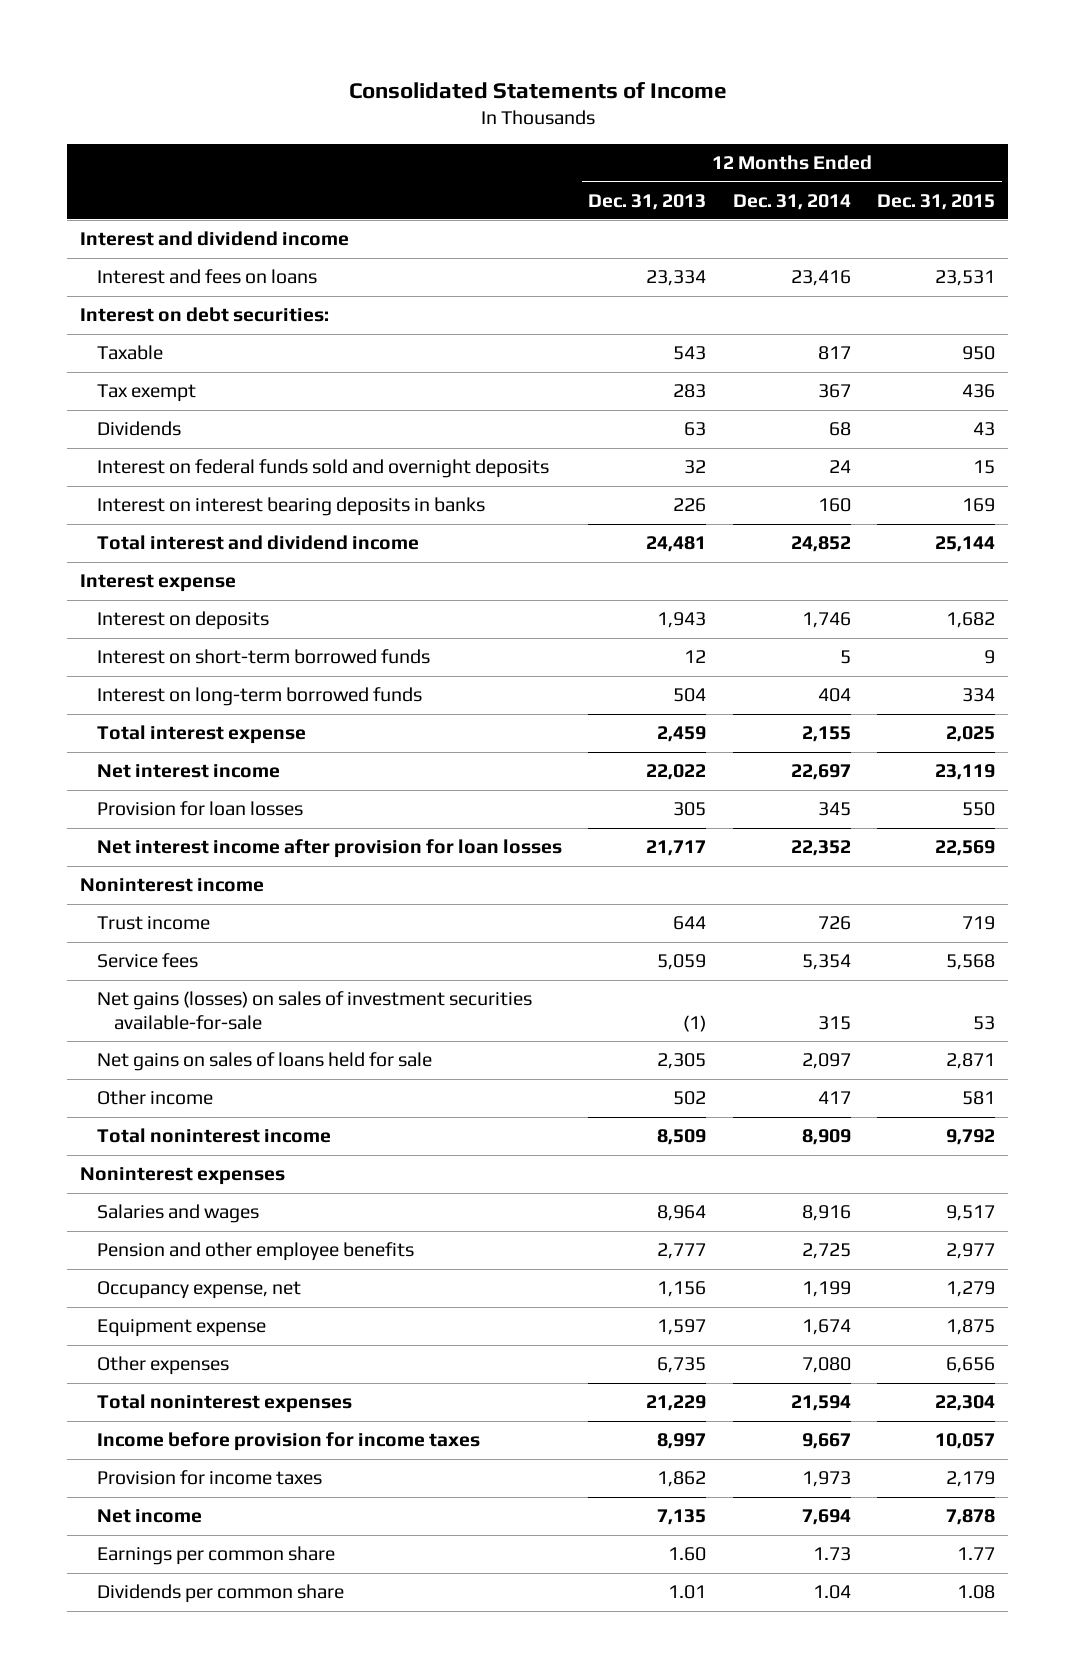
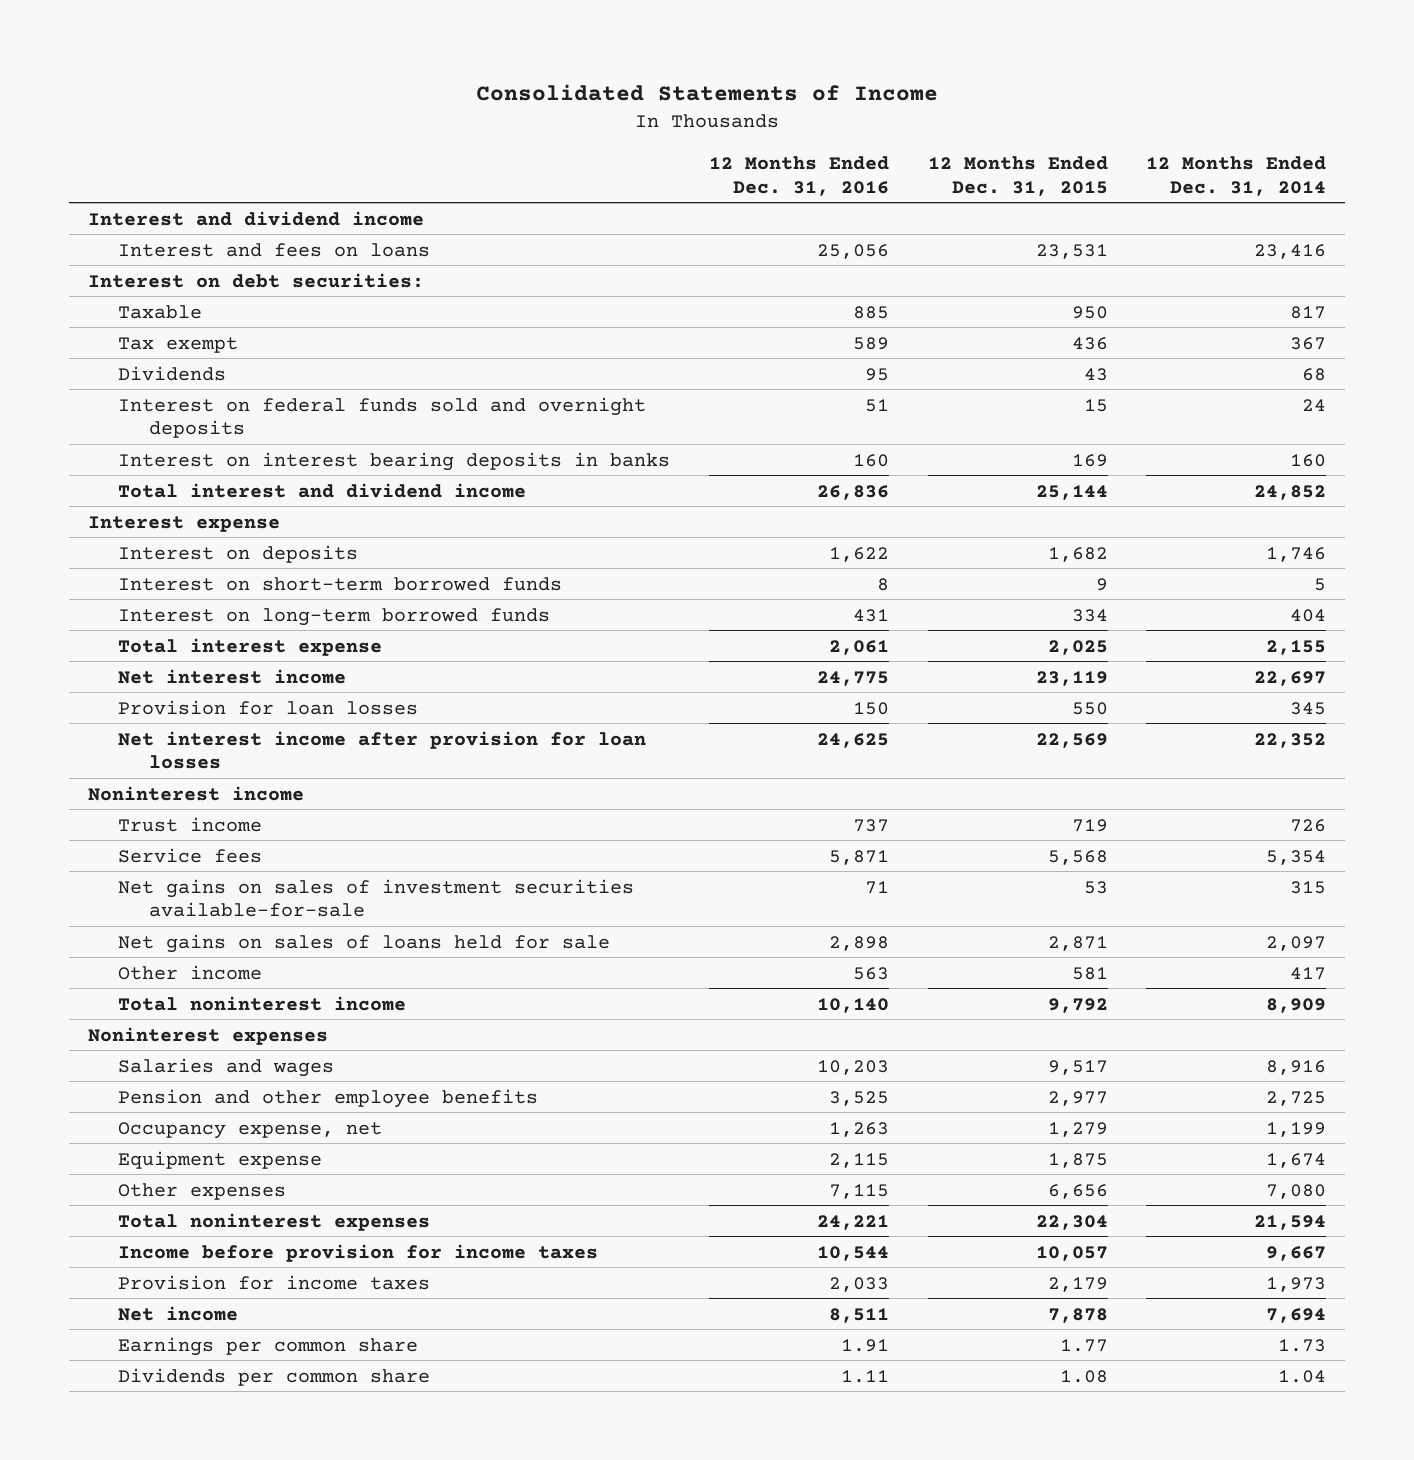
[588,193,707,210] Dec. 31, 2013 -> none
none -> [708,155,889,196] 12 Months Ended Dec. 31, 2016
[97,991,533,1030] Net gains (losses) on sales of investment securities available-for-sale -> [118,878,635,918] Net gains on sales of investment securities available-for-sale

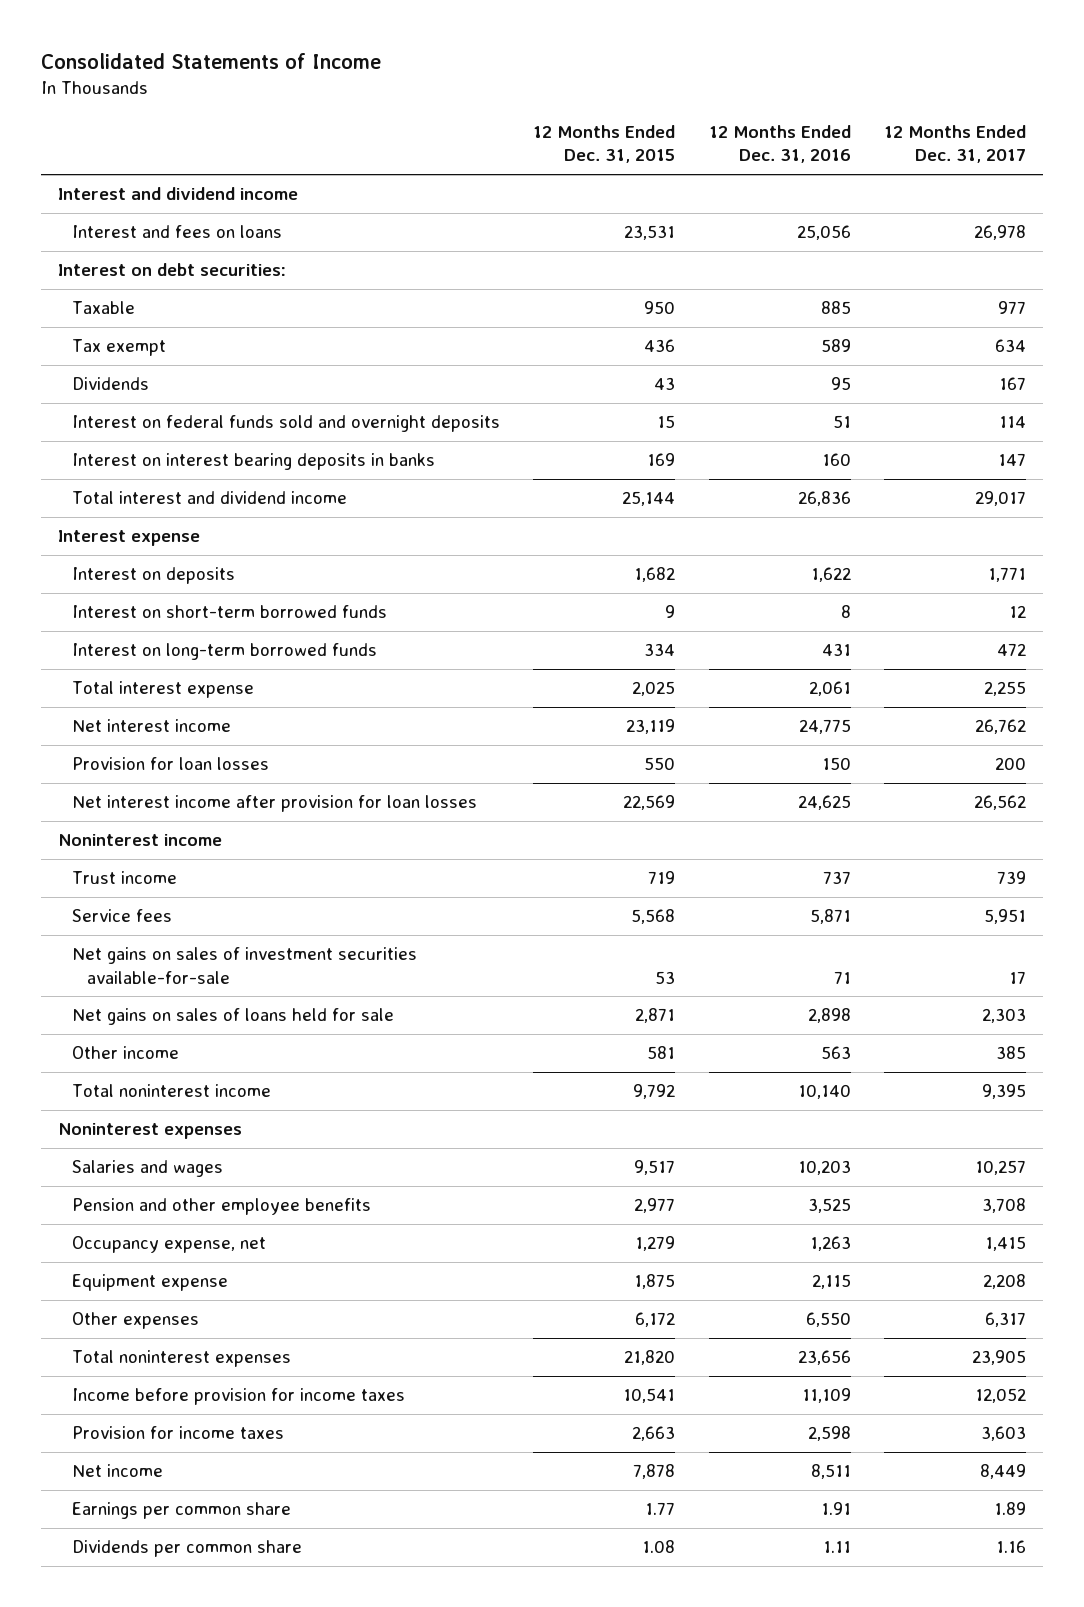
[1146,155,1327,196] 12 Months Ended Dec. 31, 2014 -> none
none -> [884,124,1027,164] 12 Months Ended Dec. 31, 2017
[828,1183,889,1199] 7,115 -> [805,1312,851,1328] 6,550
[1047,1183,1108,1199] 6,656 -> [635,1312,676,1328] 6,172
[816,1214,889,1230] 24,221 -> [797,1350,851,1366] 23,656
[1035,1214,1108,1230] 22,304 -> [624,1350,676,1366] 21,820
[816,1245,889,1261] 10,544 -> [801,1388,851,1404] 11,109
[1035,1245,1108,1261] 10,057 -> [623,1388,676,1404] 10,541
[828,1276,889,1292] 2,033 -> [807,1426,851,1442] 2,598
[1047,1276,1108,1292] 2,179 -> [632,1426,676,1442] 2,663

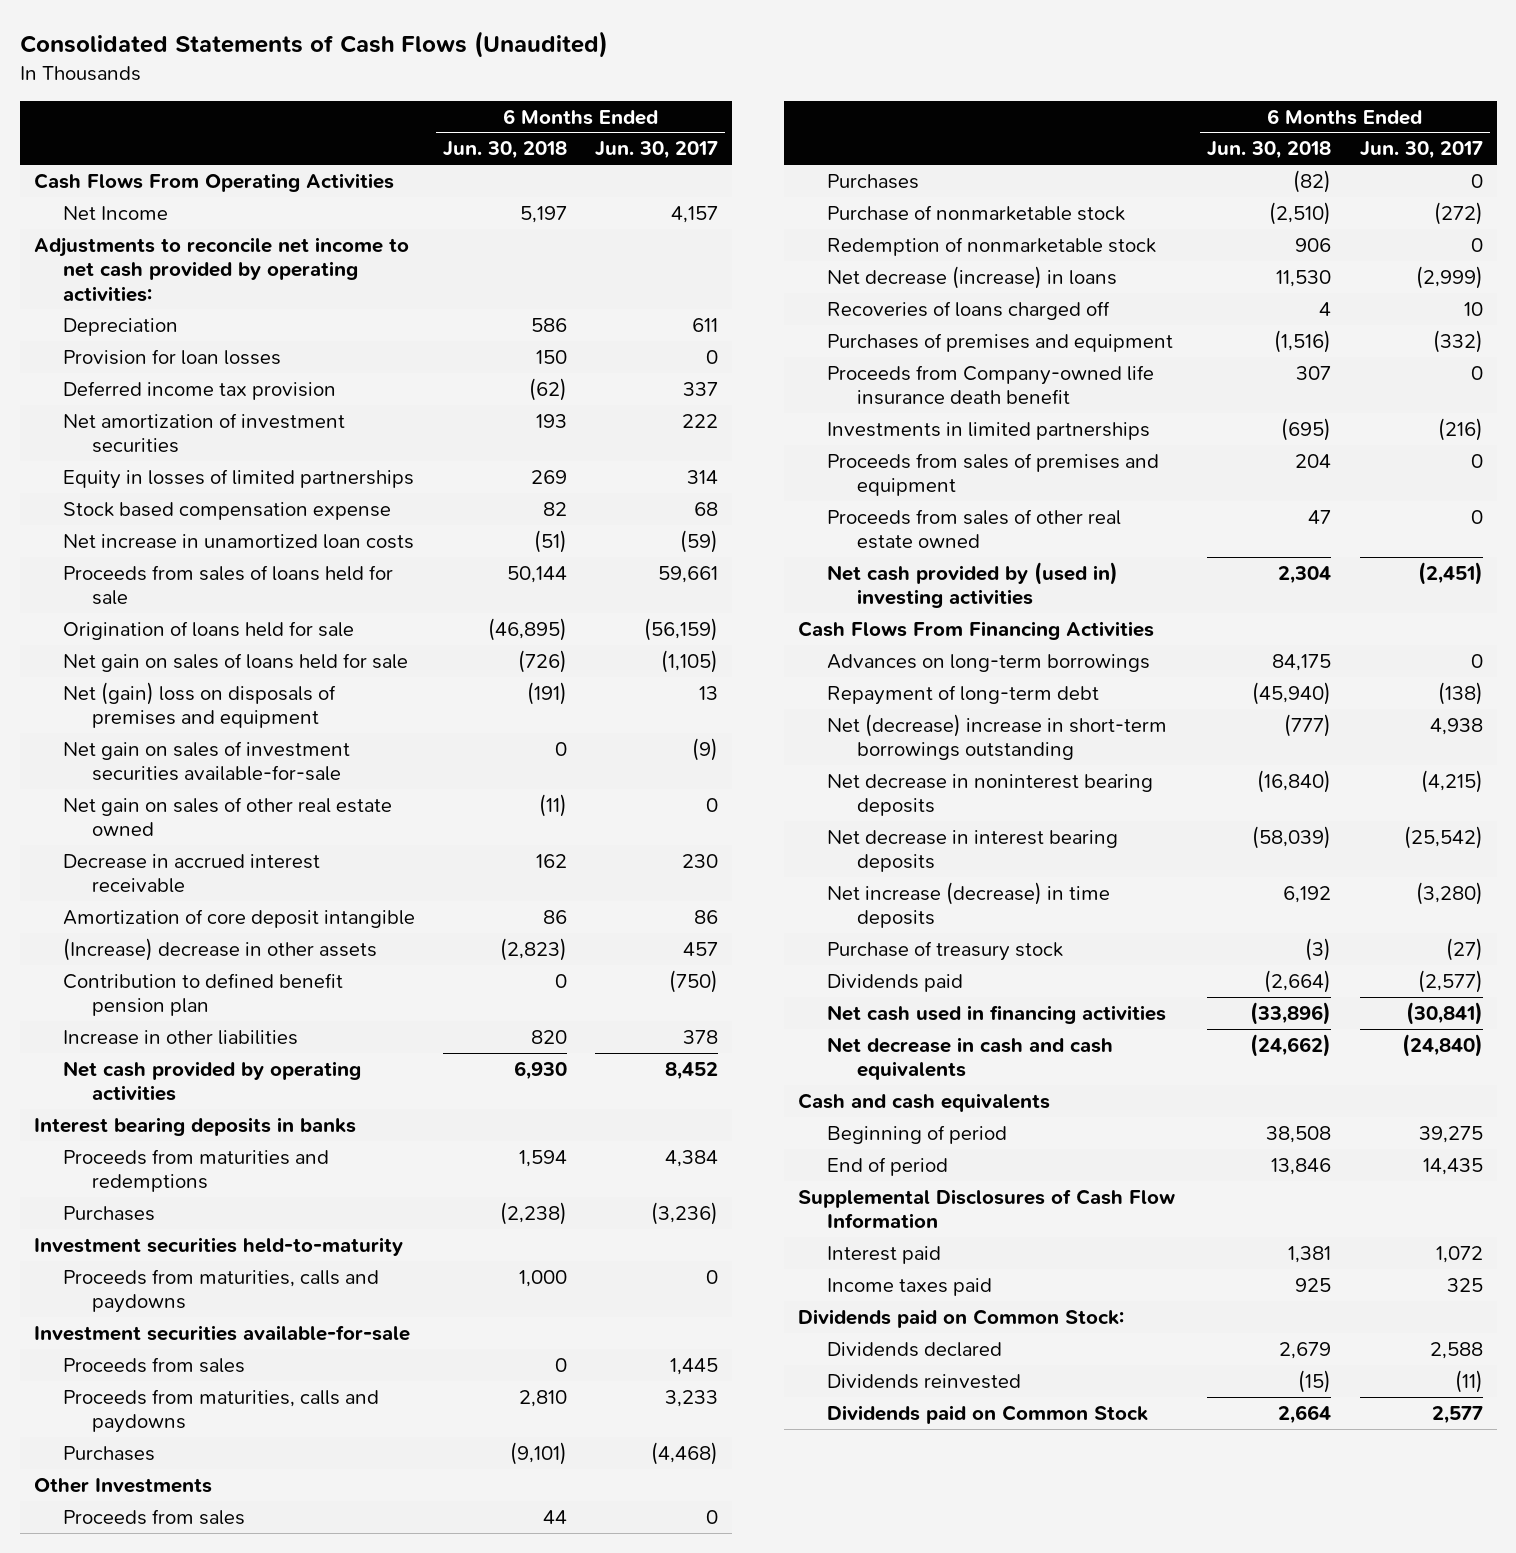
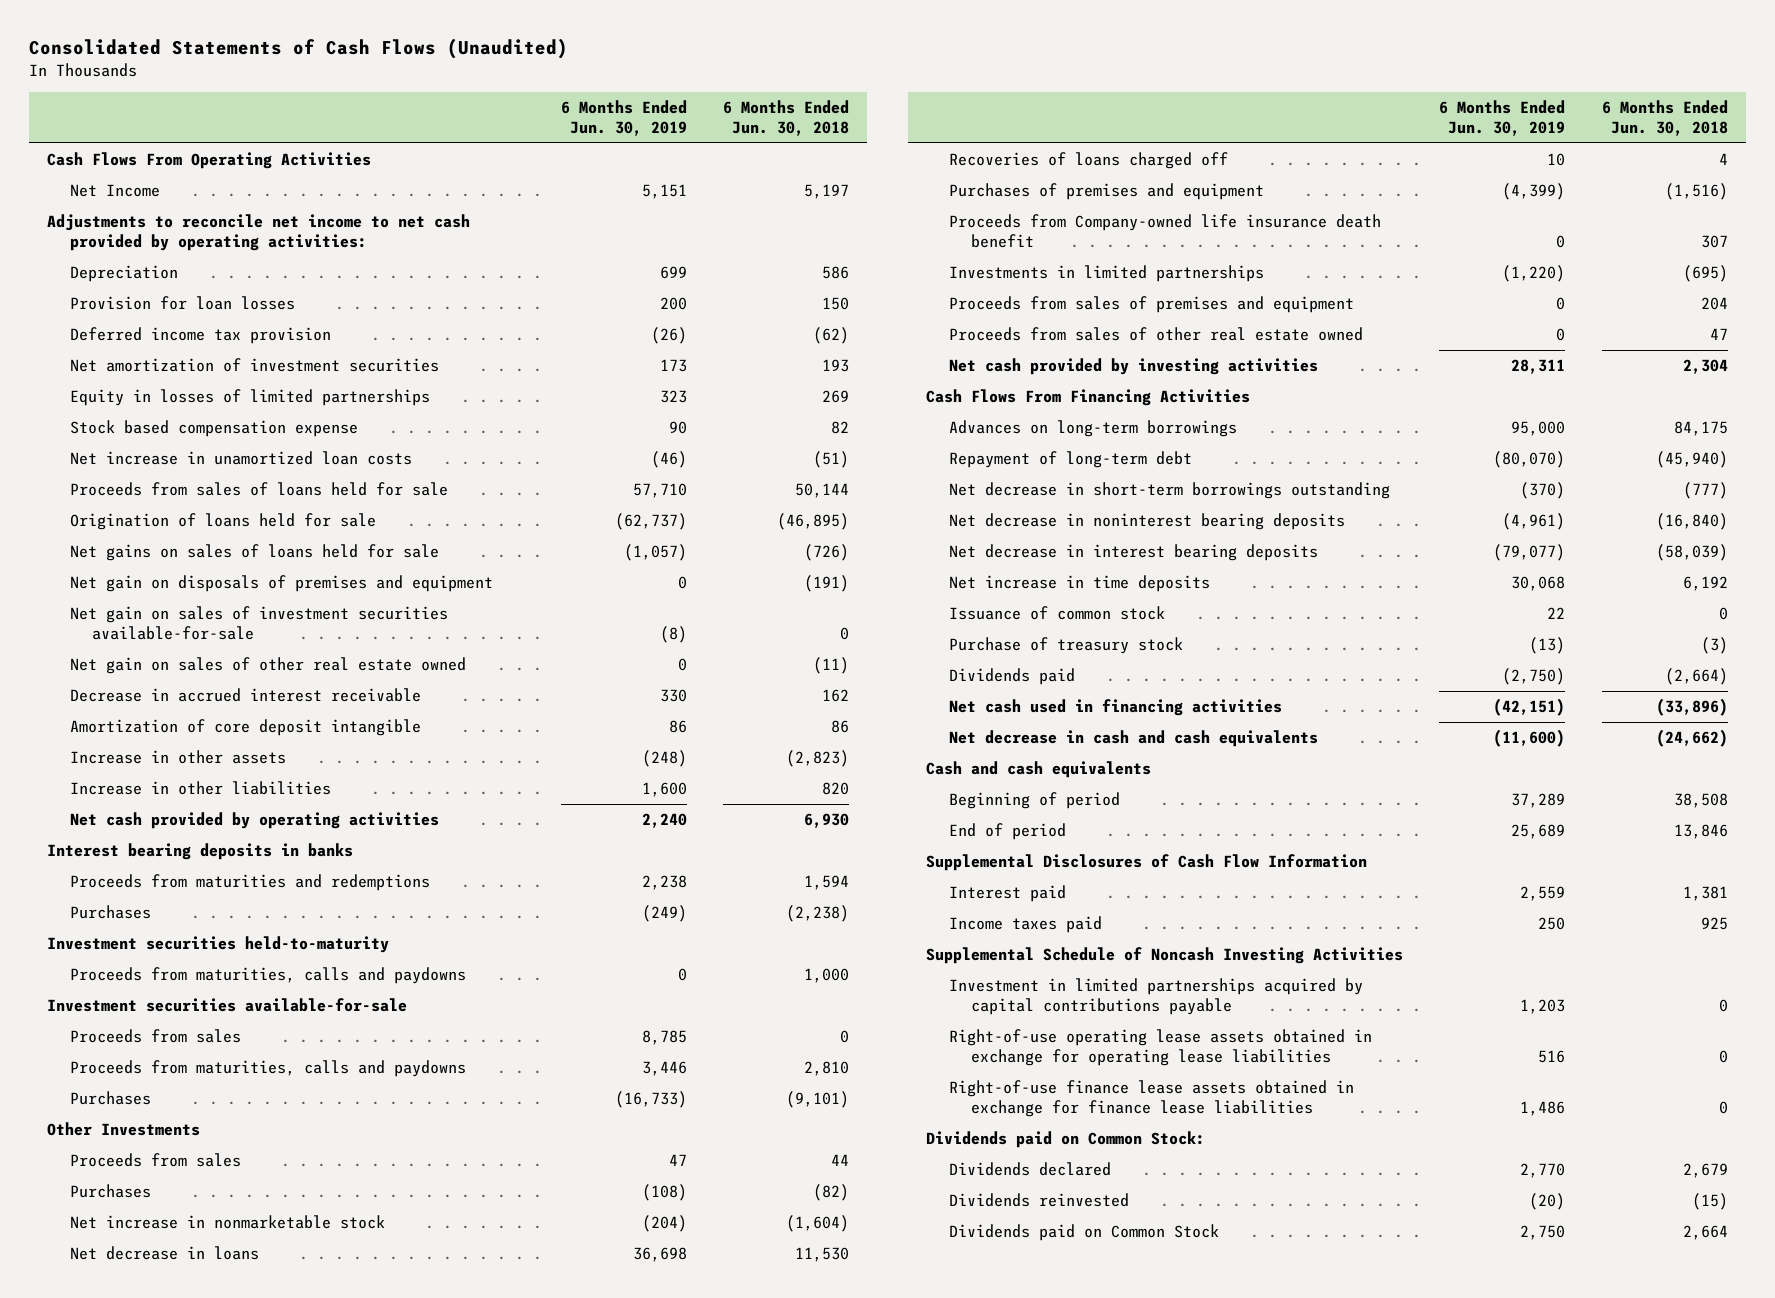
[595,141,719,160] Jun. 30, 2017 -> none
none -> [560,100,687,136] 6 Months Ended Jun. 30, 2019
[63,652,409,672] Net gain on sales of loans held for sale -> [69,544,439,562] Net gains on sales of loans held for sale
[63,681,337,729] Net (gain) loss on disposals of premises and equipment -> [69,575,493,593] Net gain on disposals of premises and equipment
[63,972,344,1017] Contribution to defined benefit pension plan -> none
[63,937,378,961] (Increase) decrease in other assets -> [69,750,286,765] Increase in other assets
[827,204,1126,221] Purchase of nonmarketable stock -> none
[827,236,1157,256] Redemption of nonmarketable stock -> none
none -> [69,1215,385,1230] Net increase in nonmarketable stock
[827,265,1118,289] Net decrease (increase) in loans -> [69,1246,259,1261] Net decrease in loans
[827,561,1119,609] Net cash provided by (used in) investing activities -> [948,358,1318,376] Net cash provided by investing activities
[827,713,1168,761] Net (decrease) increase in short-term borrowings outstanding -> [948,482,1390,500] Net decrease in short-term borrowings outstanding
[827,881,1111,929] Net increase (decrease) in time deposits -> [948,575,1210,593] Net increase in time deposits
none -> [948,606,1165,621] Issuance of common stock
none -> [925,947,1403,965] Supplemental Schedule of Noncash Investing Activities
none -> [948,978,1363,1015] Investment in limited partnerships acquired by capital contributions payable
none -> [948,1029,1372,1066] Right-of-use operating lease assets obtained in exchange for operating lease liabilities
none -> [948,1080,1354,1117] Right-of-use finance lease assets obtained in exchange for finance lease liabilities

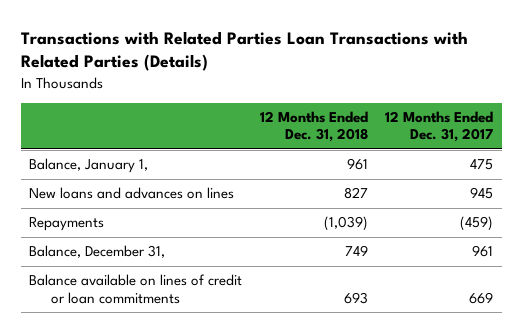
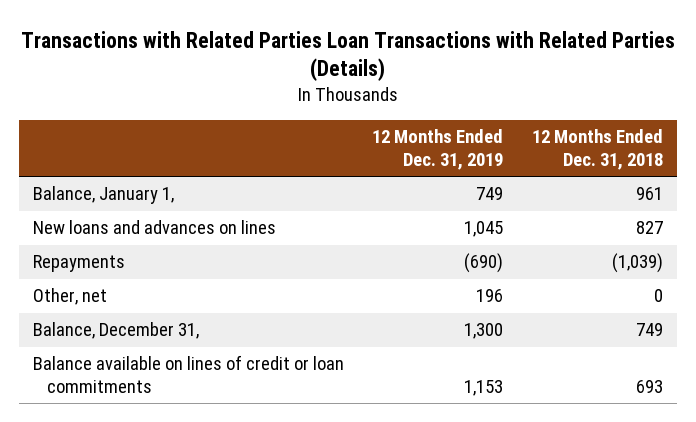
[385,110,494,143] 12 Months Ended Dec. 31, 2017 -> none
none -> [372,129,504,170] 12 Months Ended Dec. 31, 2019
none -> [33,288,108,306] Other, net

